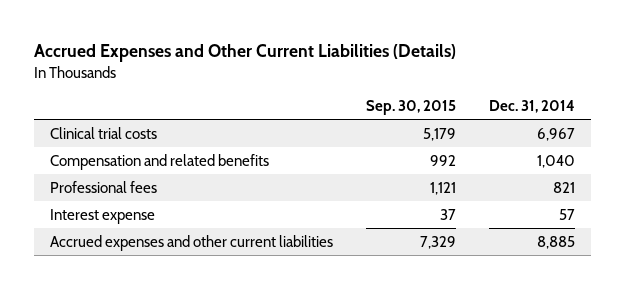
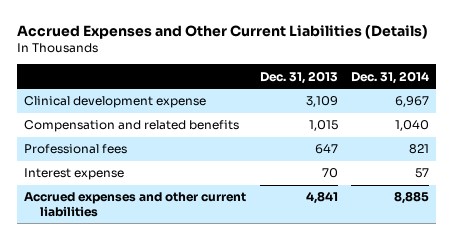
[365,100,456,116] Sep. 30, 2015 -> none
none -> [259,70,338,84] Dec. 31, 2013
[50,126,158,139] Clinical trial costs -> [23,96,206,109] Clinical development expense

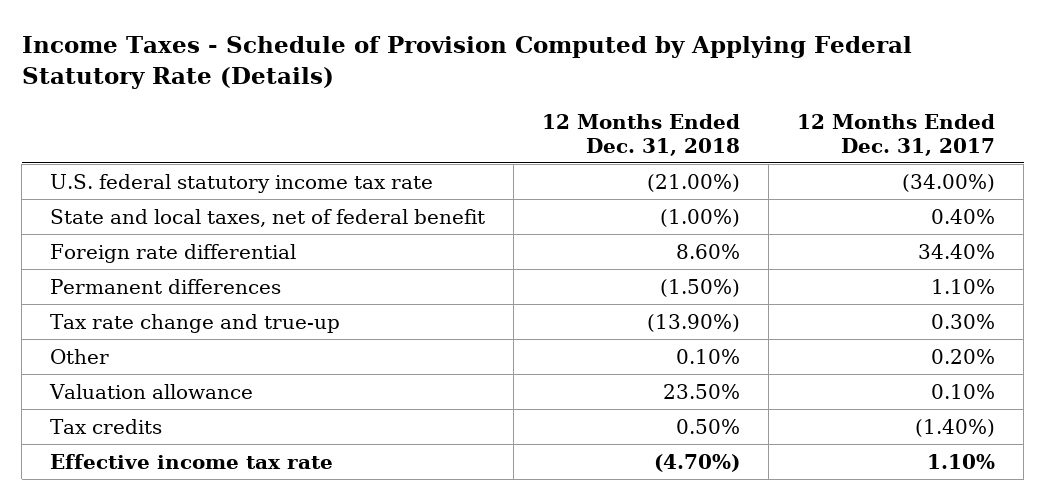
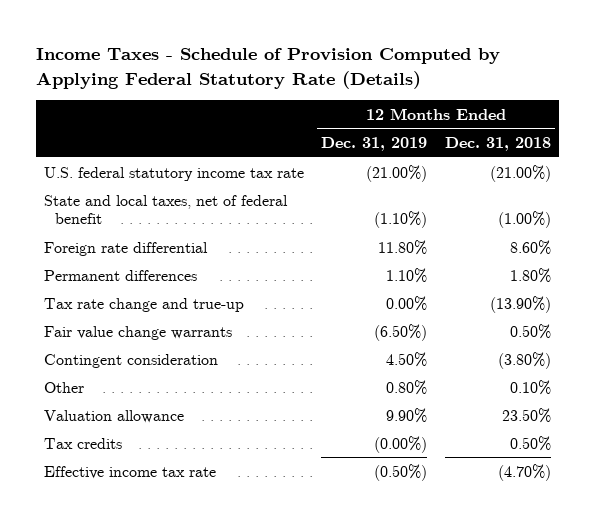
[797,114,996,156] 12 Months Ended Dec. 31, 2017 -> none
none -> [321,137,428,152] Dec. 31, 2019
[660,278,741,297] (1.50%) -> [509,267,551,283] 1.80%
none -> [44,325,233,340] Fair value change warrants
none -> [44,353,219,368] Contingent consideration

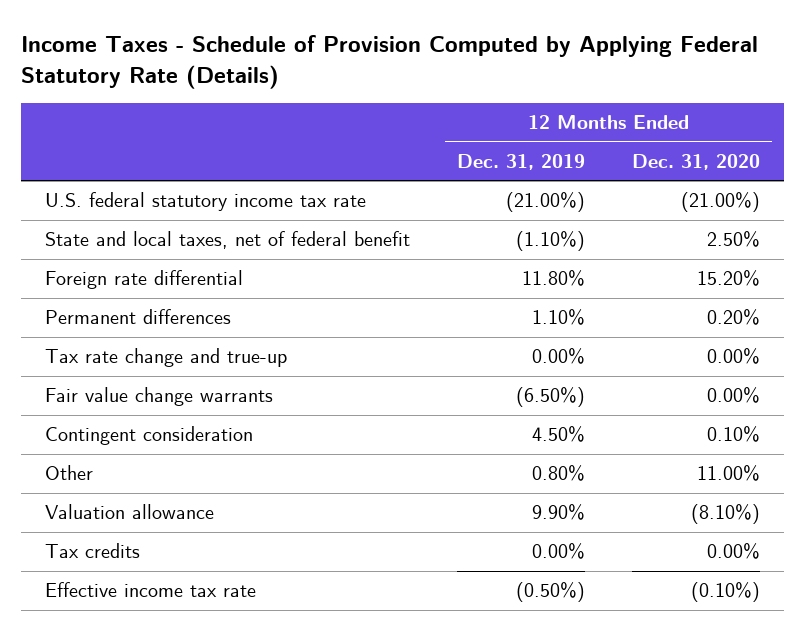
[444,137,551,152] Dec. 31, 2018 -> none
none -> [632,153,761,170] Dec. 31, 2020
[374,435,428,453] (0.00%) -> [532,543,586,560] 0.00%

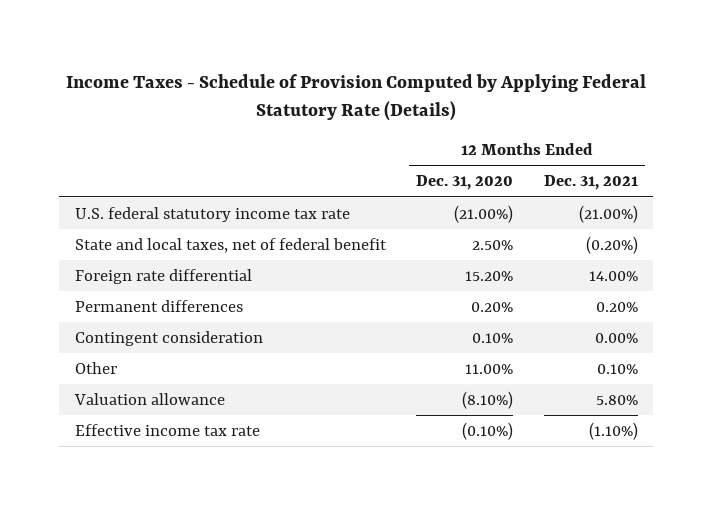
[457,153,586,170] Dec. 31, 2019 -> none
none -> [543,175,638,191] Dec. 31, 2021
[44,348,287,368] Tax rate change and true-up -> none
[44,387,273,407] Fair value change warrants -> none
[44,543,140,559] Tax credits -> none

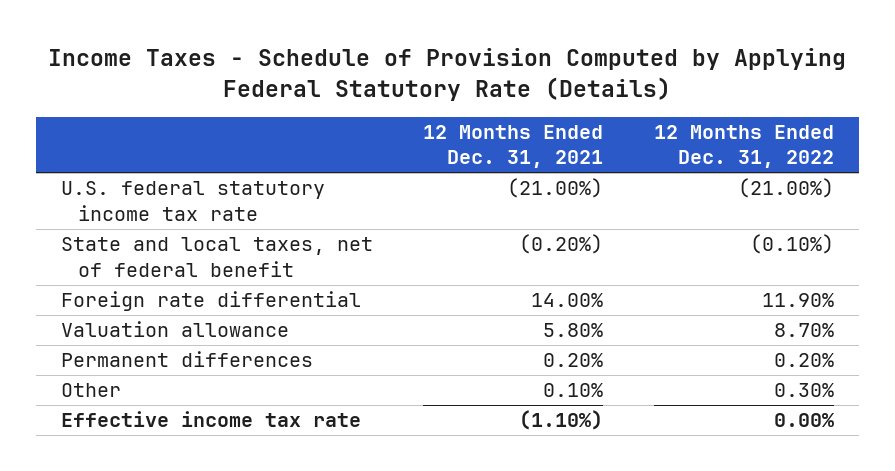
[416,175,514,191] Dec. 31, 2020 -> none
none -> [653,124,834,169] 12 Months Ended Dec. 31, 2022
[73,392,225,405] Valuation allowance -> [60,321,289,338] Valuation allowance
[74,330,263,346] Contingent consideration -> none

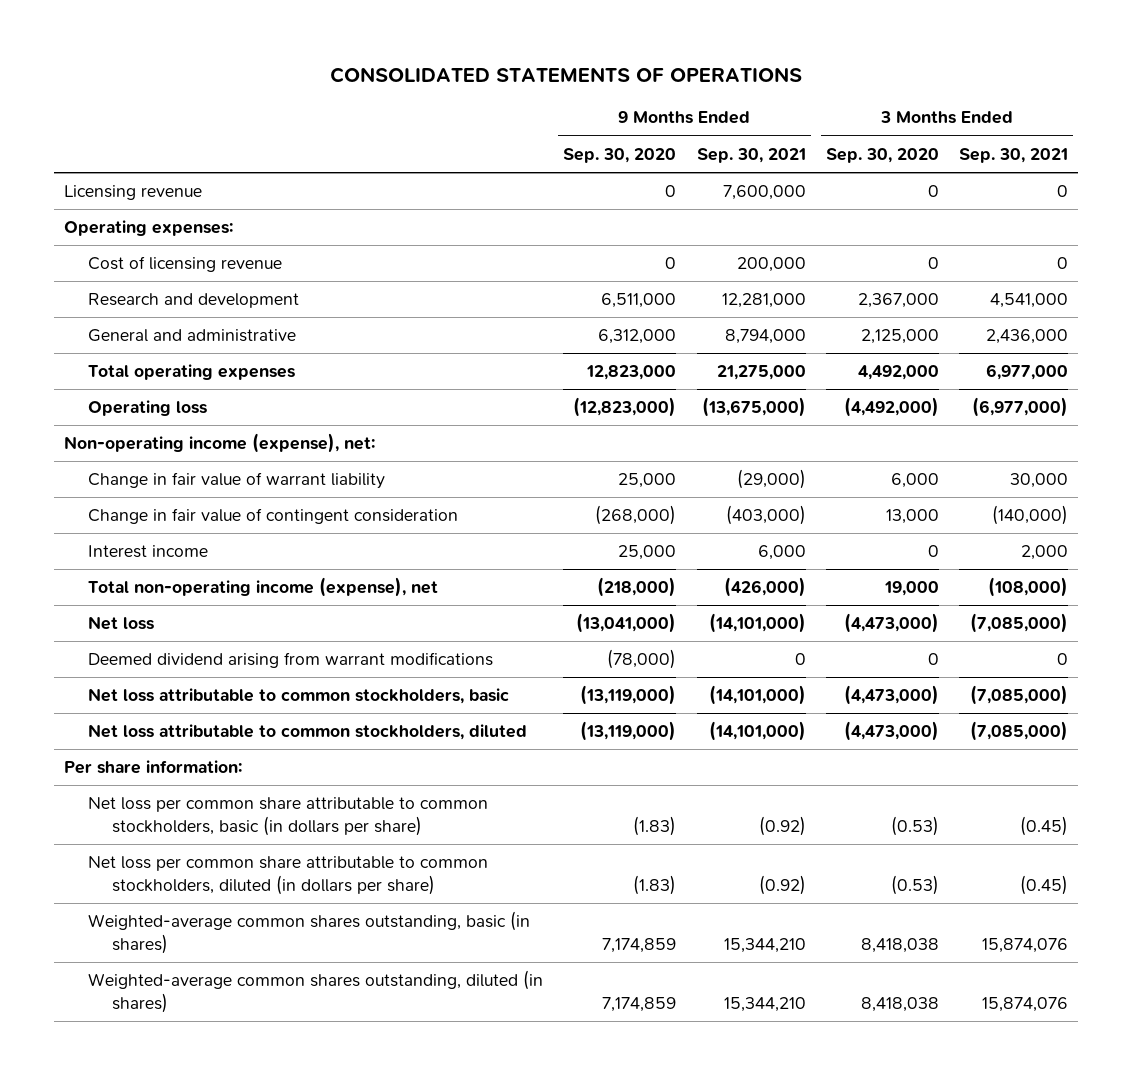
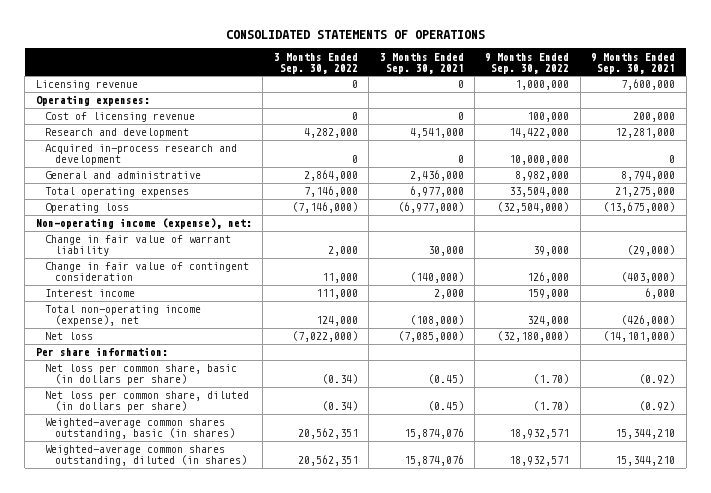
[563,147,677,163] Sep. 30, 2020 -> none
[825,147,939,163] Sep. 30, 2020 -> none
none -> [273,52,358,74] 3 Months Ended Sep. 30, 2022
none -> [485,52,570,74] 9 Months Ended Sep. 30, 2022
none -> [45,144,238,166] Acquired in-process research and development
[88,652,494,669] Deemed dividend arising from warrant modifications -> none
[88,688,510,705] Net loss attributable to common stockholders, basic -> none
[88,724,528,741] Net loss attributable to common stockholders, diluted -> none
[88,797,489,836] Net loss per common share attributable to common stockholders, basic (in dollars per share) -> [45,364,238,386] Net loss per common share, basic (in dollars per share)
[88,856,489,895] Net loss per common share attributable to common stockholders, diluted (in dollars per share) -> [45,391,250,413] Net loss per common share, diluted (in dollars per share)

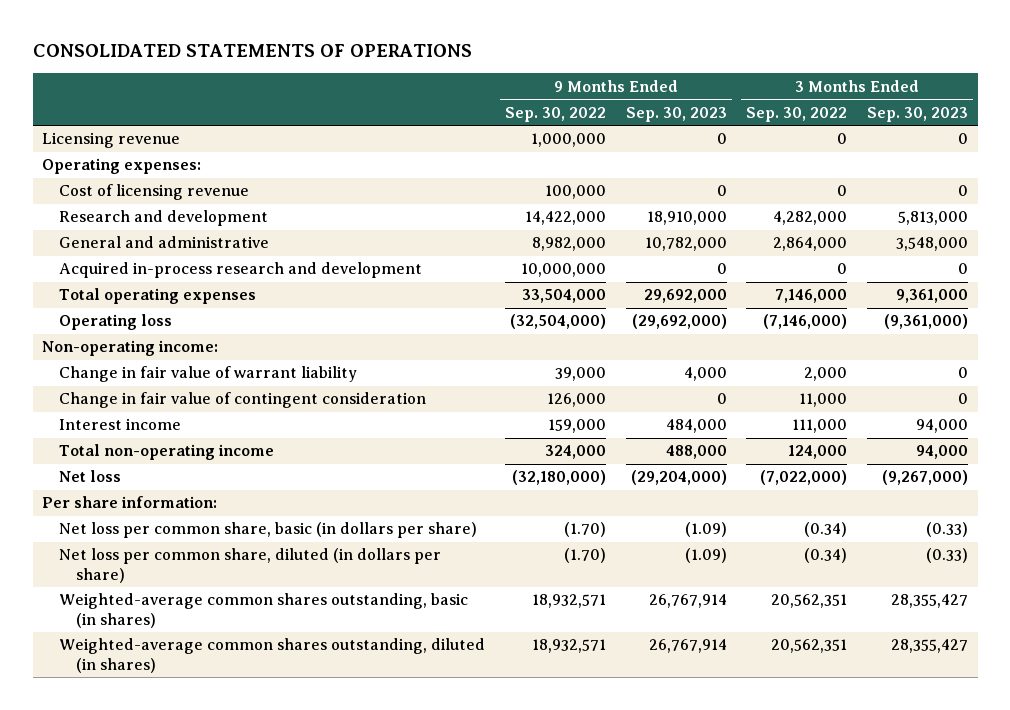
[379,52,464,74] 3 Months Ended Sep. 30, 2021 -> none
[591,52,676,74] 9 Months Ended Sep. 30, 2021 -> none
none -> [625,106,727,122] Sep. 30, 2023
none -> [867,106,969,122] Sep. 30, 2023
[45,144,238,166] Acquired in-process research and development -> [59,262,423,279] Acquired in-process research and development
[35,218,252,230] Non-operating income (expense), net: -> [42,340,219,357] Non-operating income:
[45,305,202,327] Total non-operating income (expense), net -> [59,444,275,461] Total non-operating income

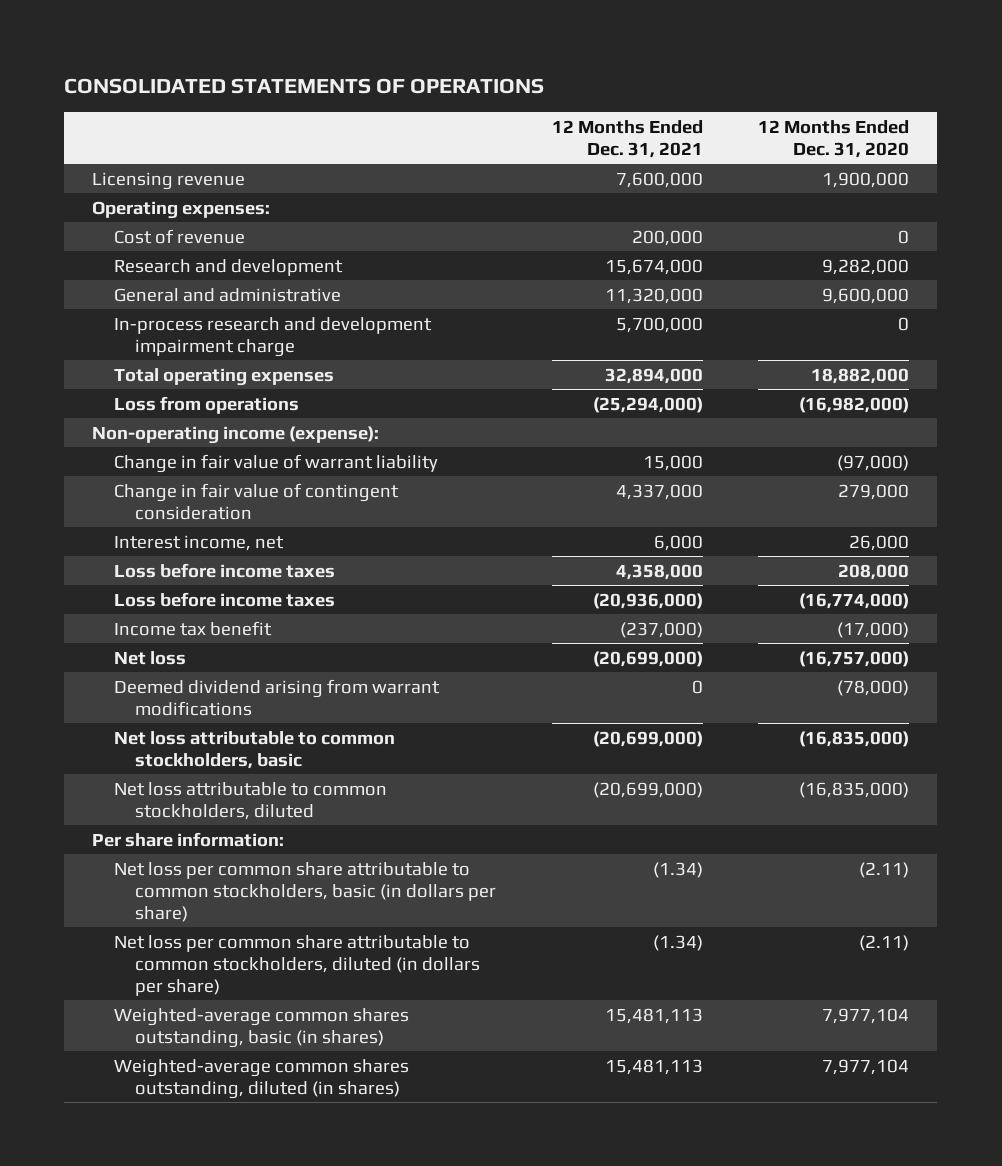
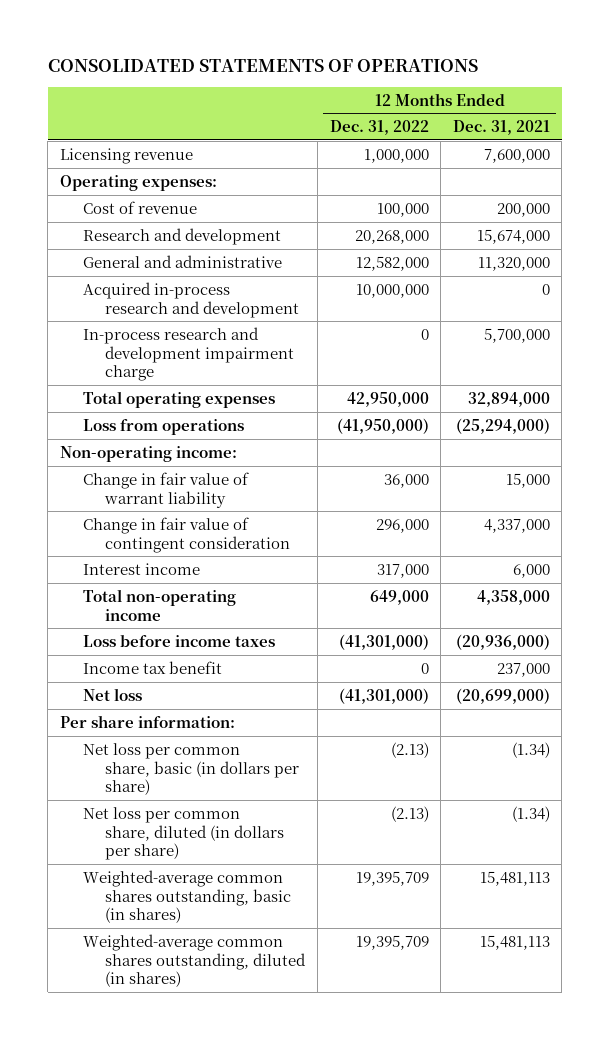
[758,119,910,158] 12 Months Ended Dec. 31, 2020 -> none
none -> [329,120,429,136] Dec. 31, 2022
none -> [82,281,300,318] Acquired in-process research and development
[92,425,380,444] Non-operating income (expense): -> [60,445,238,462] Non-operating income:
[113,534,284,551] Interest income, net -> [82,562,200,575] Interest income
[113,562,335,578] Loss before income taxes -> [82,588,236,621] Total non-operating income
[619,621,703,638] (237,000) -> [496,662,550,677] 237,000
[113,678,440,716] Deemed dividend arising from warrant modifications -> none
[113,730,395,769] Net loss attributable to common stockholders, basic -> none
[113,781,387,820] Net loss attributable to common stockholders, diluted -> none
[113,861,497,922] Net loss per common share attributable to common stockholders, basic (in dollars per share) -> [82,742,300,796] Net loss per common share, basic (in dollars per share)
[113,934,481,996] Net loss per common share attributable to common stockholders, diluted (in dollars per share) -> [82,806,285,861] Net loss per common share, diluted (in dollars per share)

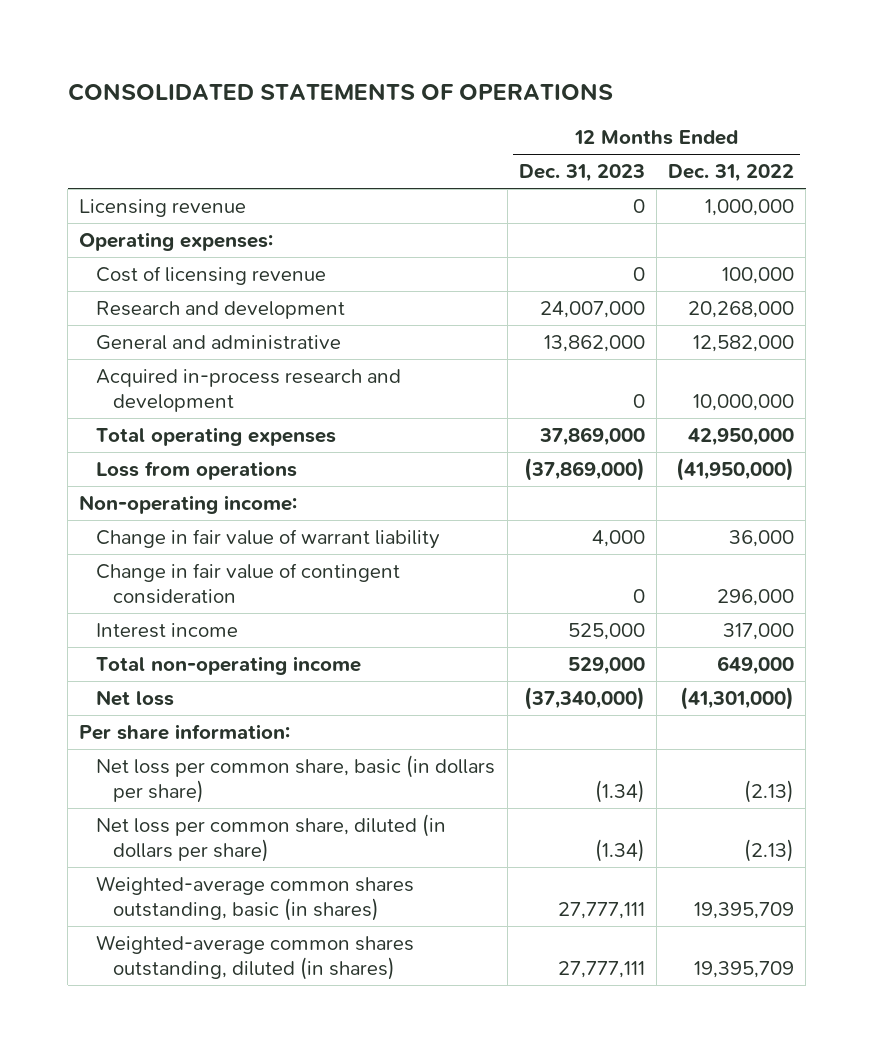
[452,120,550,136] Dec. 31, 2021 -> none
none -> [518,164,645,183] Dec. 31, 2023
[82,200,197,214] Cost of revenue -> [96,265,327,285] Cost of licensing revenue
[82,326,295,382] In-process research and development impairment charge -> none
[82,634,275,647] Loss before income taxes -> none
[82,660,222,674] Income tax benefit -> none

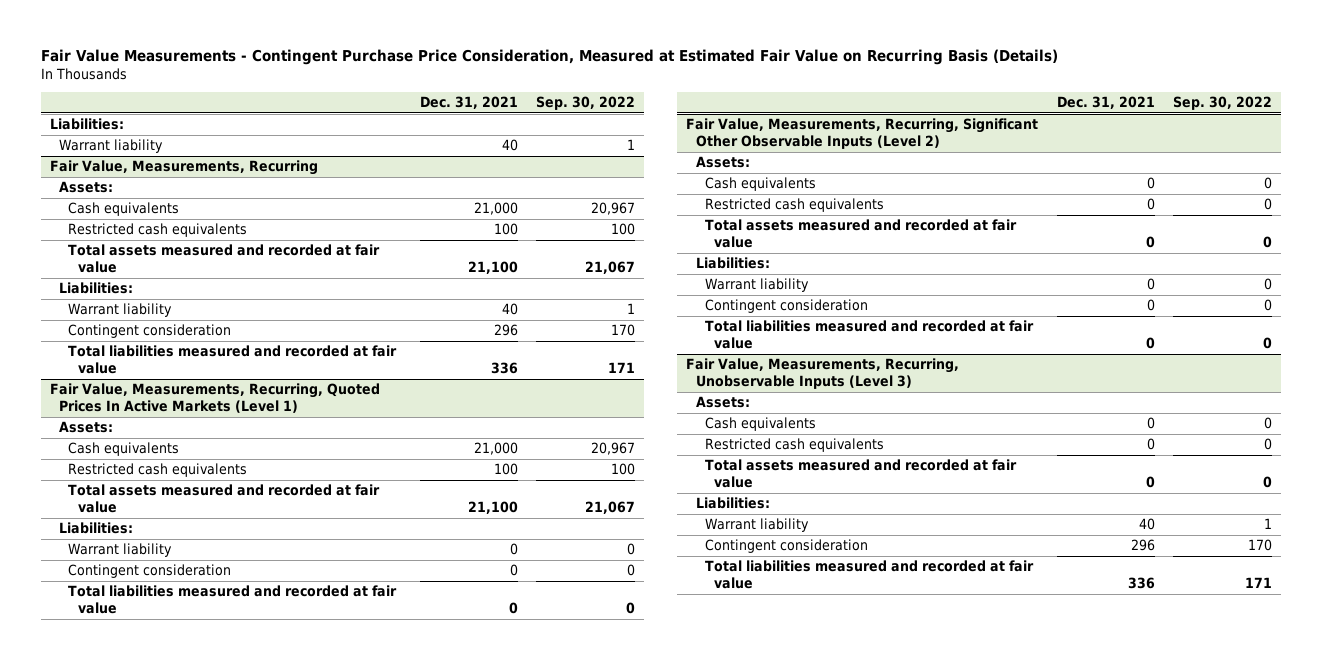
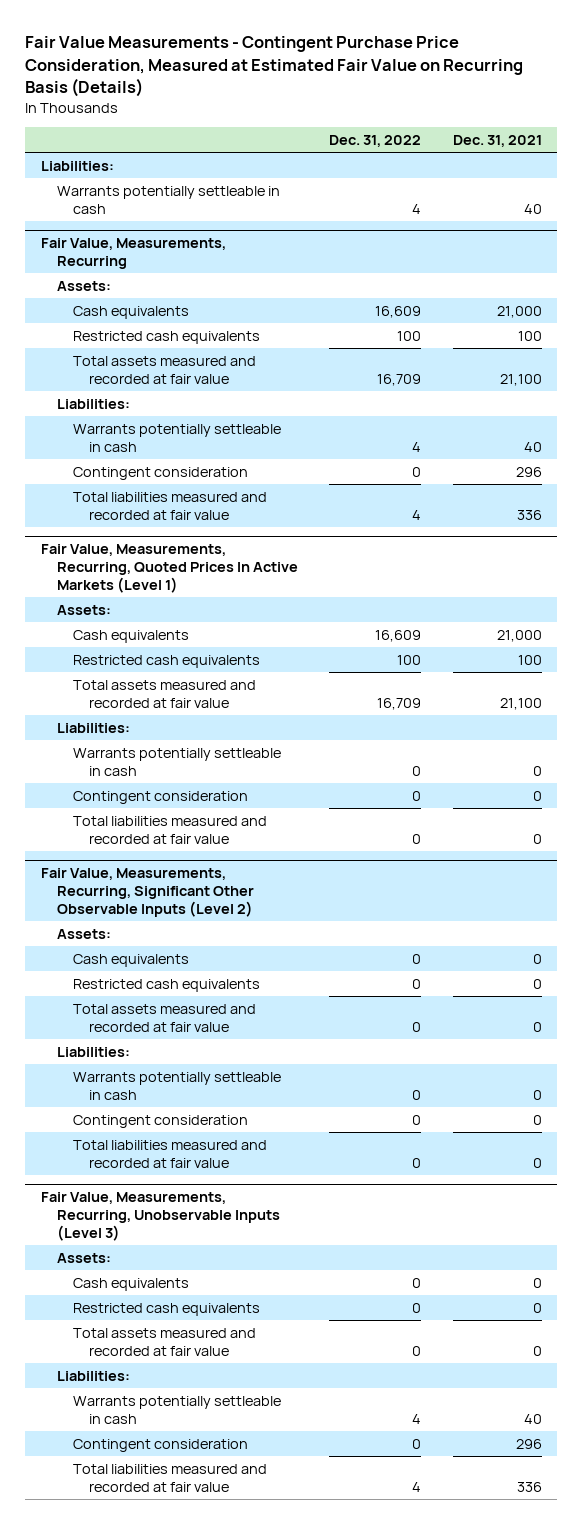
[536,96,636,111] Sep. 30, 2022 -> none
none -> [329,135,422,148] Dec. 31, 2022
[59,139,164,154] Warrant liability -> [57,185,281,214] Warrants potentially settleable in cash
[68,303,173,318] Warrant liability -> [72,423,281,452] Warrants potentially settleable in cash
[68,543,173,558] Warrant liability -> [72,747,281,776] Warrants potentially settleable in cash
[705,278,810,293] Warrant liability -> [72,1071,281,1100] Warrants potentially settleable in cash
[705,518,810,533] Warrant liability -> [72,1395,281,1424] Warrants potentially settleable in cash

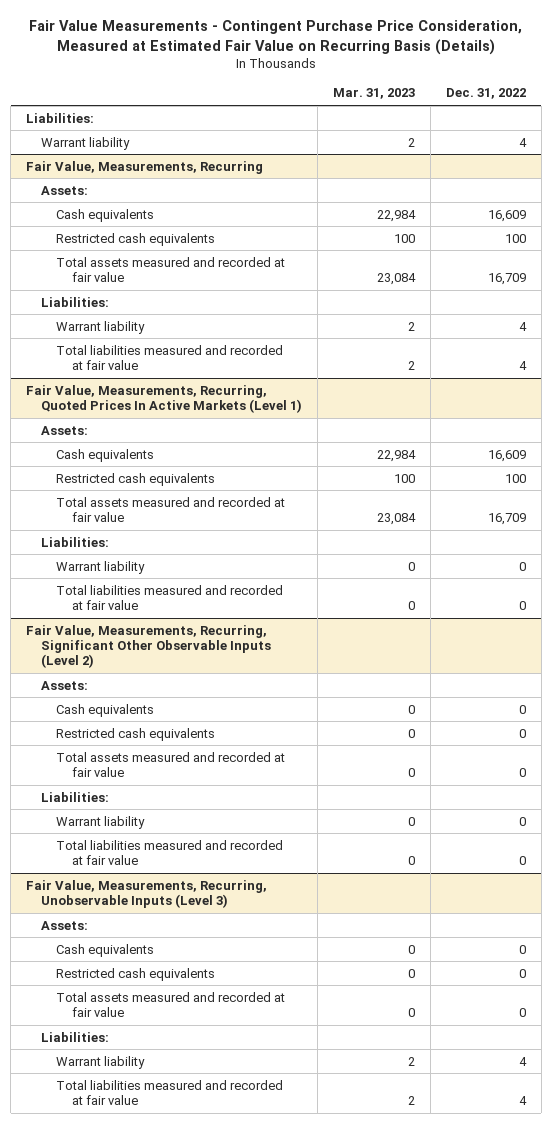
[452,135,542,148] Dec. 31, 2021 -> none
none -> [332,88,415,100] Mar. 31, 2023
[57,185,281,214] Warrants potentially settleable in cash -> [41,136,131,150] Warrant liability
[72,466,248,480] Contingent consideration -> none
[72,423,281,452] Warrants potentially settleable in cash -> [56,320,146,334] Warrant liability
[72,790,248,804] Contingent consideration -> none
[72,747,281,776] Warrants potentially settleable in cash -> [56,560,146,574] Warrant liability
[72,1114,248,1128] Contingent consideration -> none
[72,1071,281,1100] Warrants potentially settleable in cash -> [56,815,146,829] Warrant liability
[72,1438,248,1452] Contingent consideration -> none
[72,1395,281,1424] Warrants potentially settleable in cash -> [56,1055,146,1069] Warrant liability

